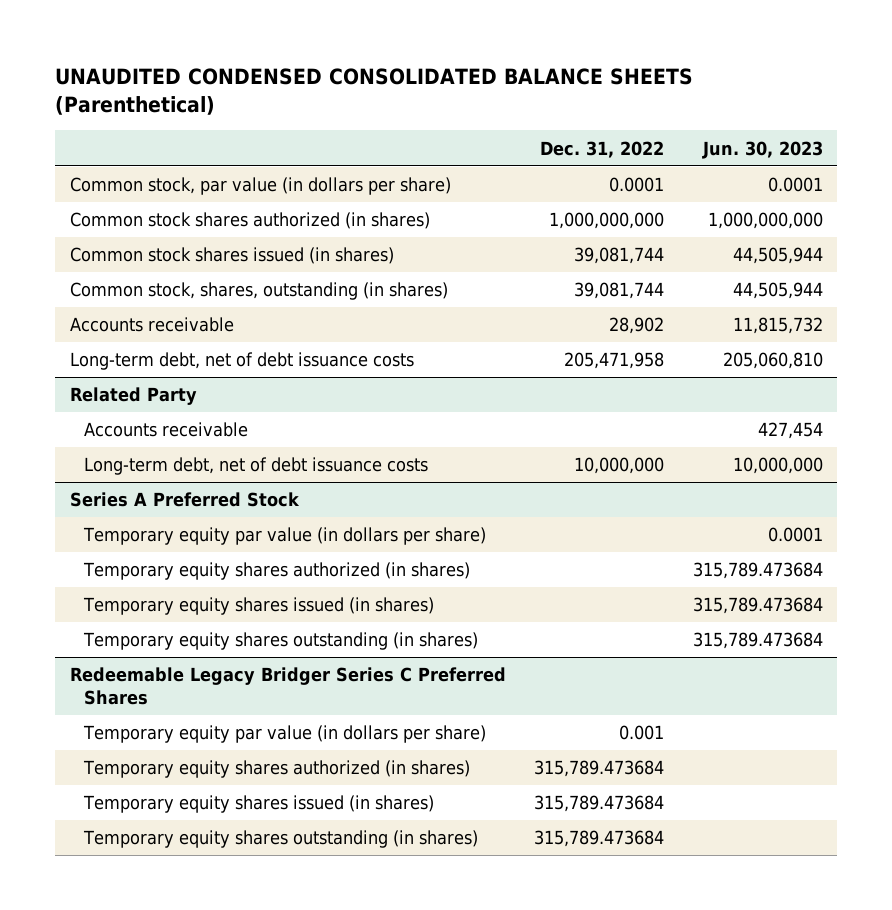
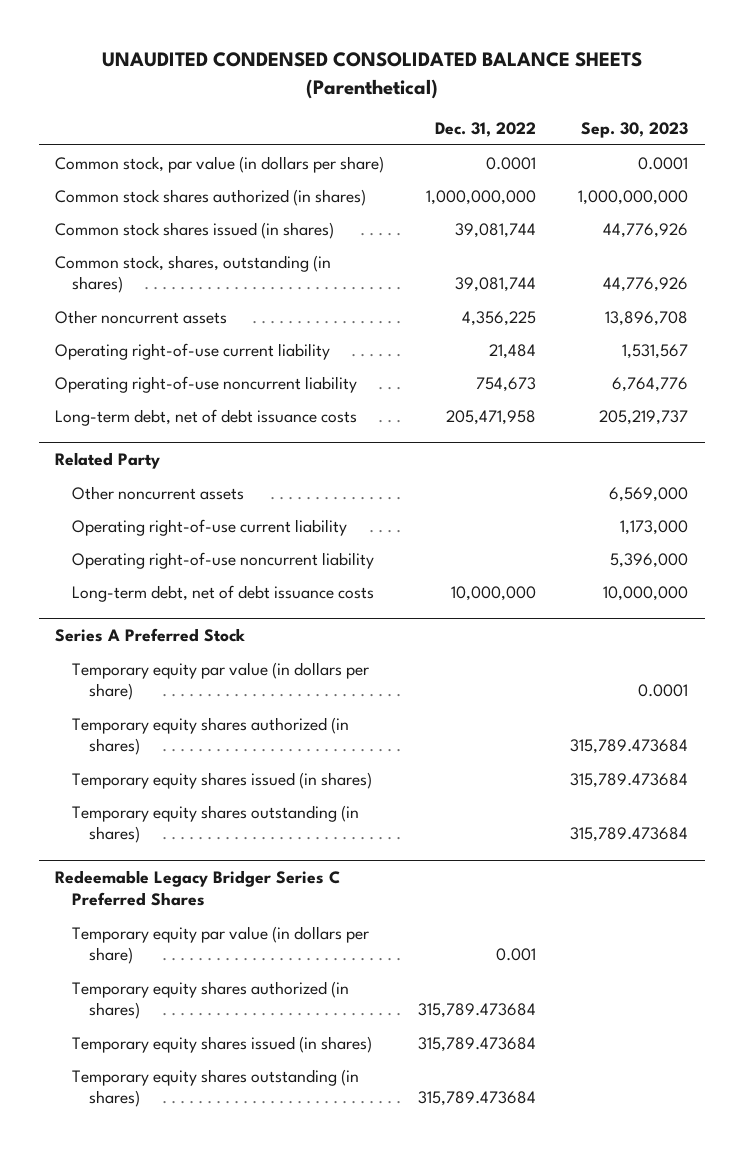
[701,140,823,159] Jun. 30, 2023 -> none
none -> [580,122,688,139] Sep. 30, 2023
[69,317,234,333] Accounts receivable -> none
none -> [55,309,228,324] Other noncurrent assets
none -> [55,342,331,360] Operating right-of-use current liability
none -> [55,375,358,393] Operating right-of-use noncurrent liability
[83,422,248,438] Accounts receivable -> none
none -> [72,485,245,500] Other noncurrent assets
none -> [72,518,348,536] Operating right-of-use current liability
none -> [72,551,375,569] Operating right-of-use noncurrent liability

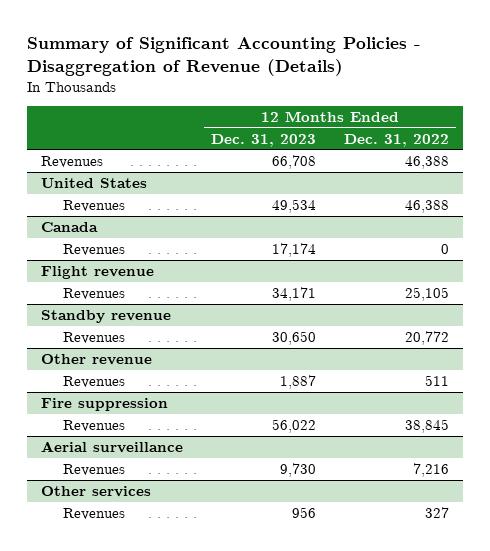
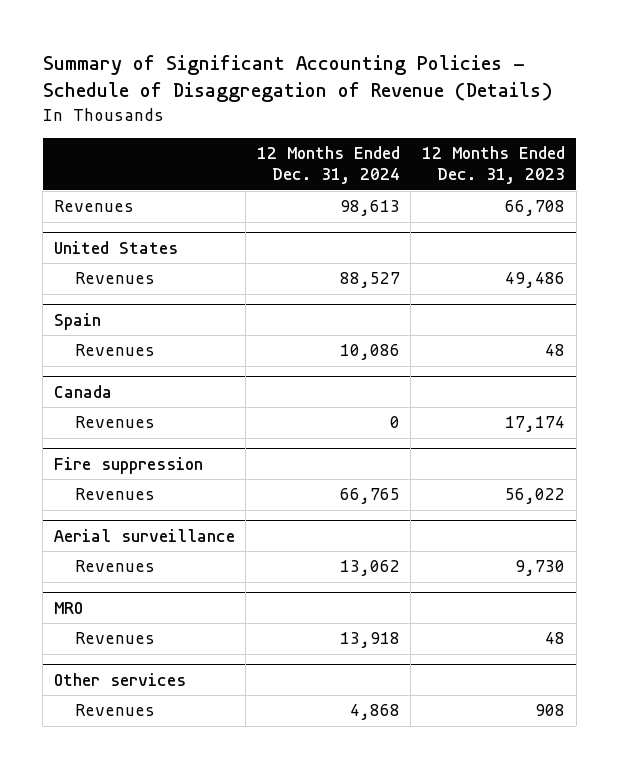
[26,37,421,77] Summary of Significant Accounting Policies - Disaggregation of Revenue (Details) -> [42,54,553,102] Summary of Significant Accounting Policies - Schedule of Disaggregation of Revenue (Details)
[344,133,450,147] Dec. 31, 2022 -> none
none -> [256,146,400,185] 12 Months Ended Dec. 31, 2024
[271,198,316,213] 49,534 -> [505,272,566,289] 49,486
none -> [53,312,101,330] Spain
none -> [75,344,156,357] Revenues
[40,265,154,279] Flight revenue -> none
[62,287,125,300] Revenues -> none
[40,309,171,323] Standby revenue -> none
[62,331,125,344] Revenues -> none
[40,353,152,365] Other revenue -> none
[62,375,125,388] Revenues -> none
none -> [53,601,83,614] MRO
none -> [75,632,156,645] Revenues
[291,506,316,518] 956 -> [535,704,566,717] 908

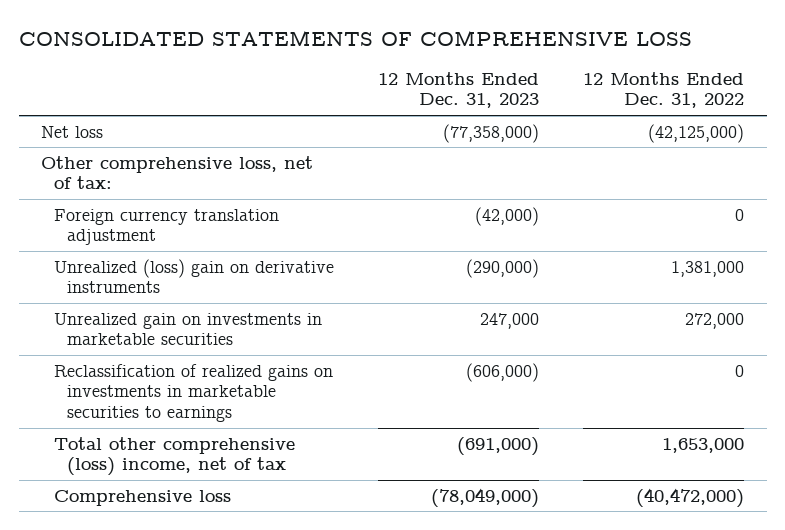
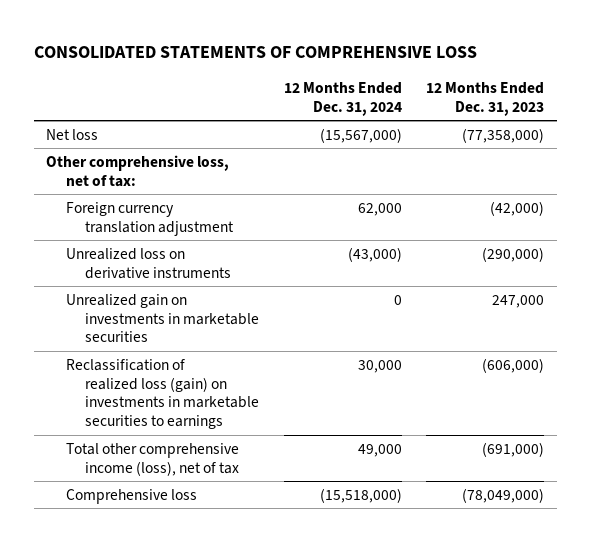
[583,71,745,109] 12 Months Ended Dec. 31, 2022 -> none
none -> [283,81,402,116] 12 Months Ended Dec. 31, 2024
[53,258,334,294] Unrealized (loss) gain on derivative instruments -> [65,247,231,279] Unrealized loss on derivative instruments
[53,363,333,423] Reclassification of realized gains on investments in marketable securities to earnings -> [65,358,259,430] Reclassification of realized loss (gain) on investments in marketable securities to earnings
[53,436,295,477] Total other comprehensive (loss) income, net of tax -> [65,442,239,476] Total other comprehensive income (loss), net of tax

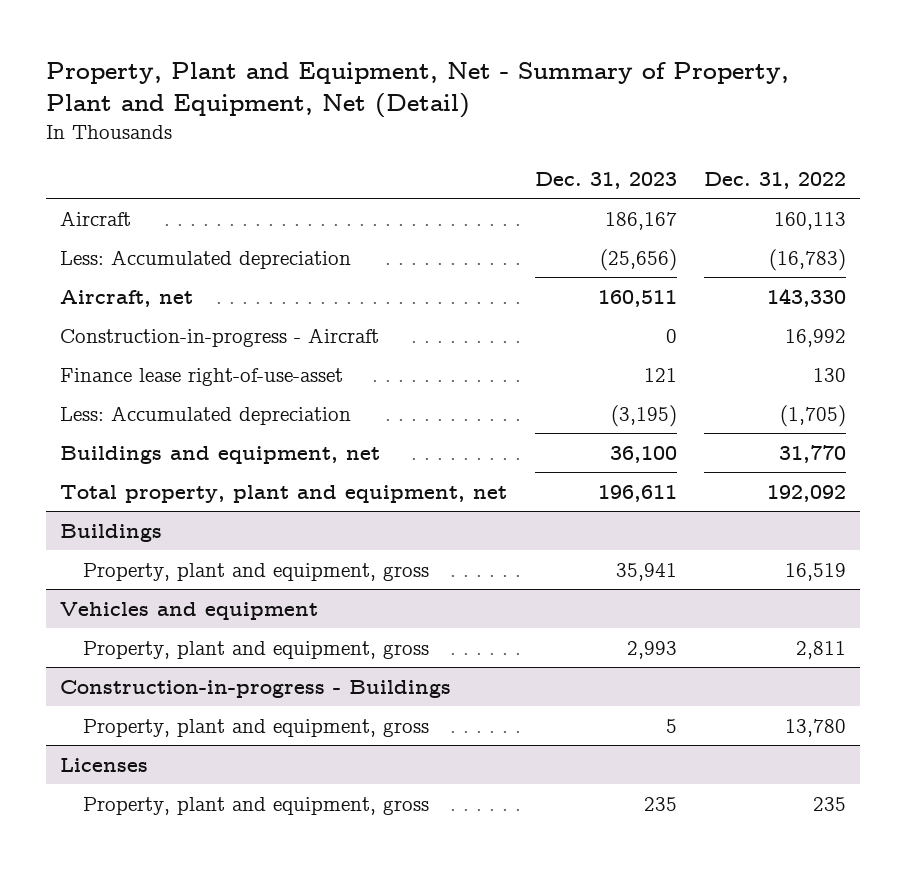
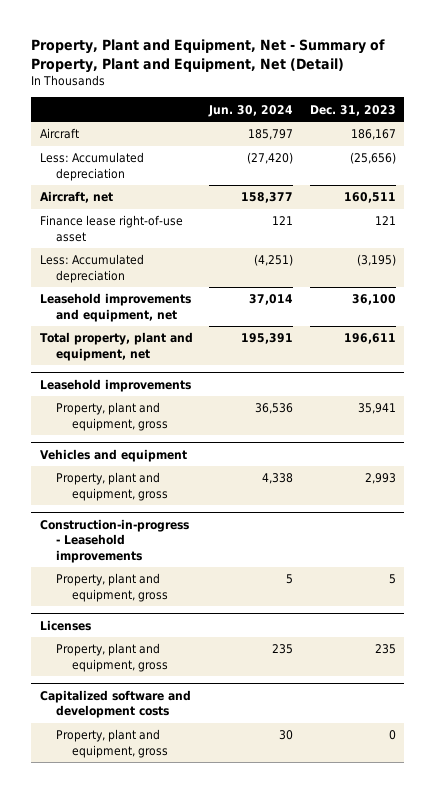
[704,171,847,189] Dec. 31, 2022 -> none
none -> [208,104,294,117] Jun. 30, 2024
[60,327,380,347] Construction-in-progress - Aircraft -> none
[60,367,344,386] Finance lease right-of-use-asset -> [39,215,183,242] Finance lease right-of-use asset
[60,445,381,464] Buildings and equipment, net -> [39,293,191,322] Leasehold improvements and equipment, net
[60,523,163,542] Buildings -> none
none -> [39,378,191,392] Leasehold improvements
[60,679,452,698] Construction-in-progress - Buildings -> [39,518,189,563] Construction-in-progress - Leasehold improvements
none -> [39,689,191,719] Capitalized software and development costs
none -> [55,729,168,758] Property, plant and equipment, gross

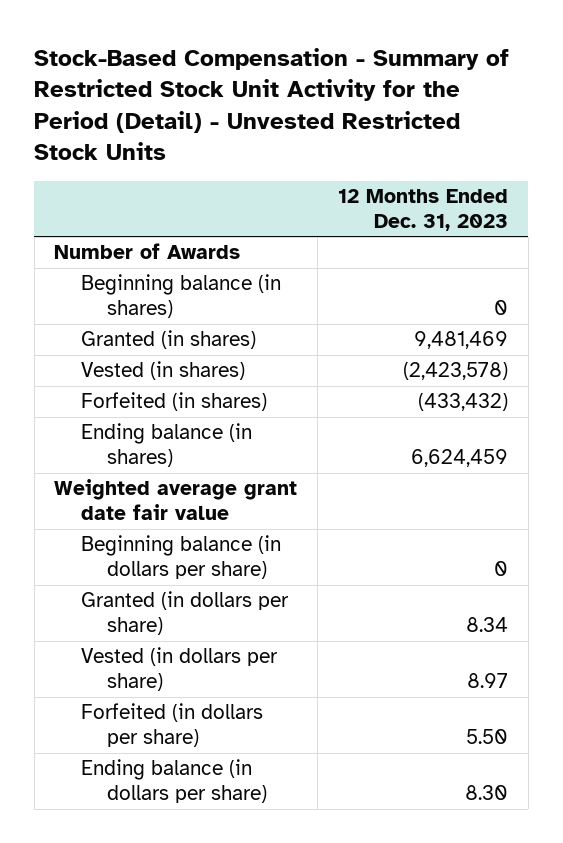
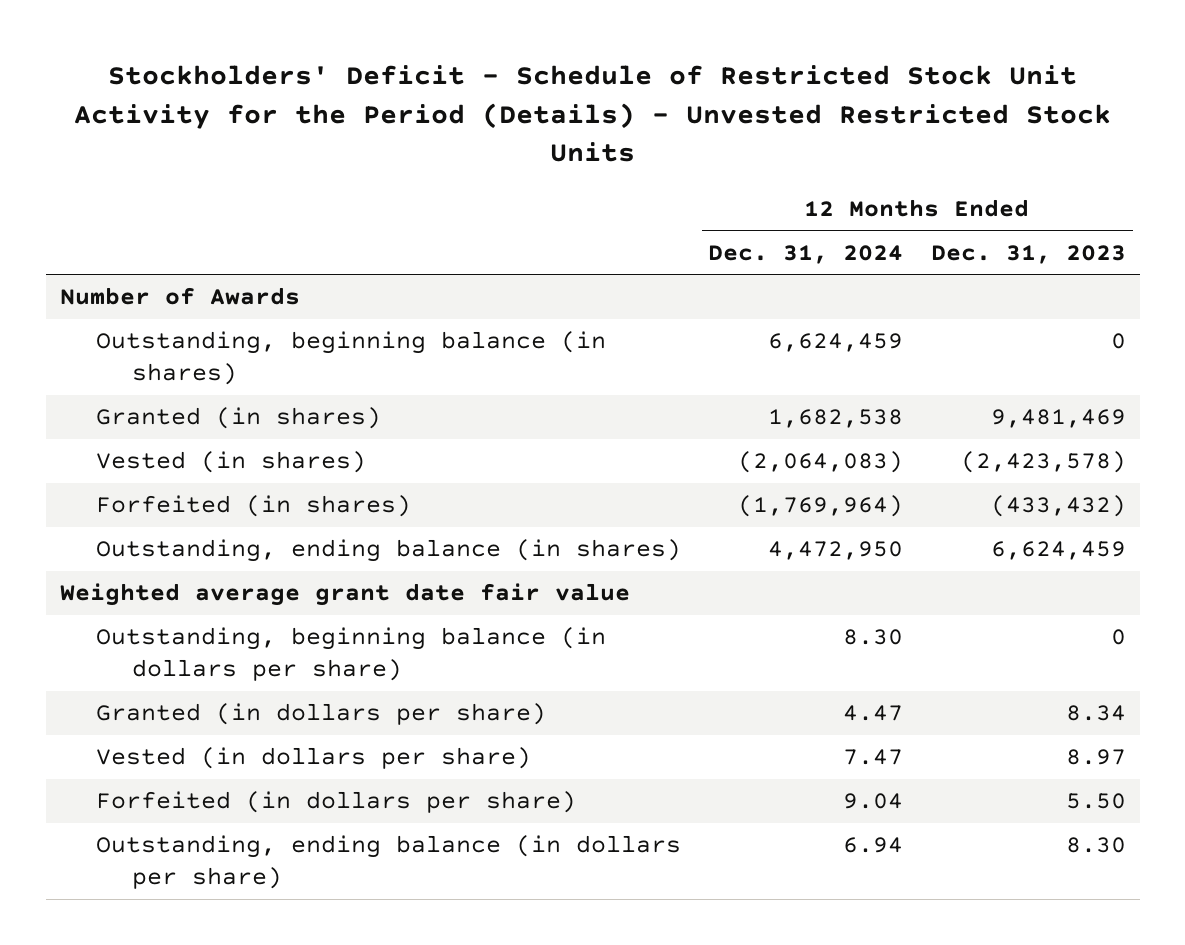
[34,47,510,161] Stock-Based Compensation - Summary of Restricted Stock Unit Activity for the Period (Detail) - Unvested Restricted Stock Units -> [73,65,1111,163] Stockholders' Deficit - Schedule of Restricted Stock Unit Activity for the Period (Details) - Unvested Restricted Stock Units
none -> [708,244,904,264] Dec. 31, 2024
[80,274,281,319] Beginning balance (in shares) -> [95,331,606,386] Outstanding, beginning balance (in shares)
[80,423,252,468] Ending balance (in shares) -> [95,539,681,563] Outstanding, ending balance (in shares)
[80,535,281,580] Beginning balance (in dollars per share) -> [95,627,606,682] Outstanding, beginning balance (in dollars per share)
[80,759,267,804] Ending balance (in dollars per share) -> [95,835,681,890] Outstanding, ending balance (in dollars per share)

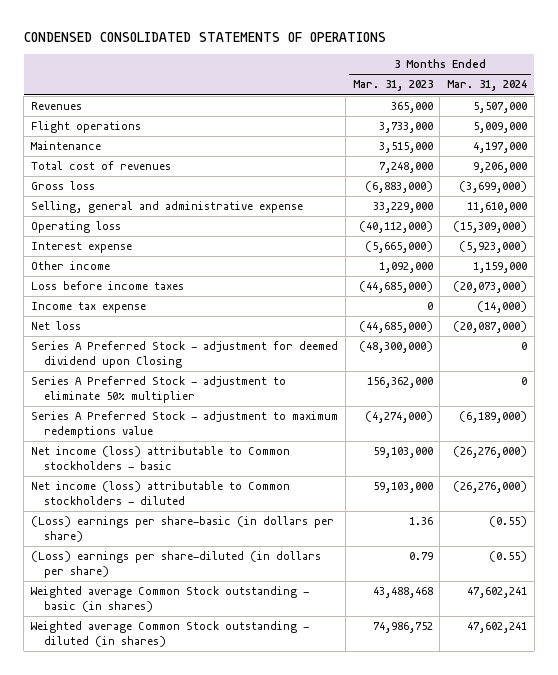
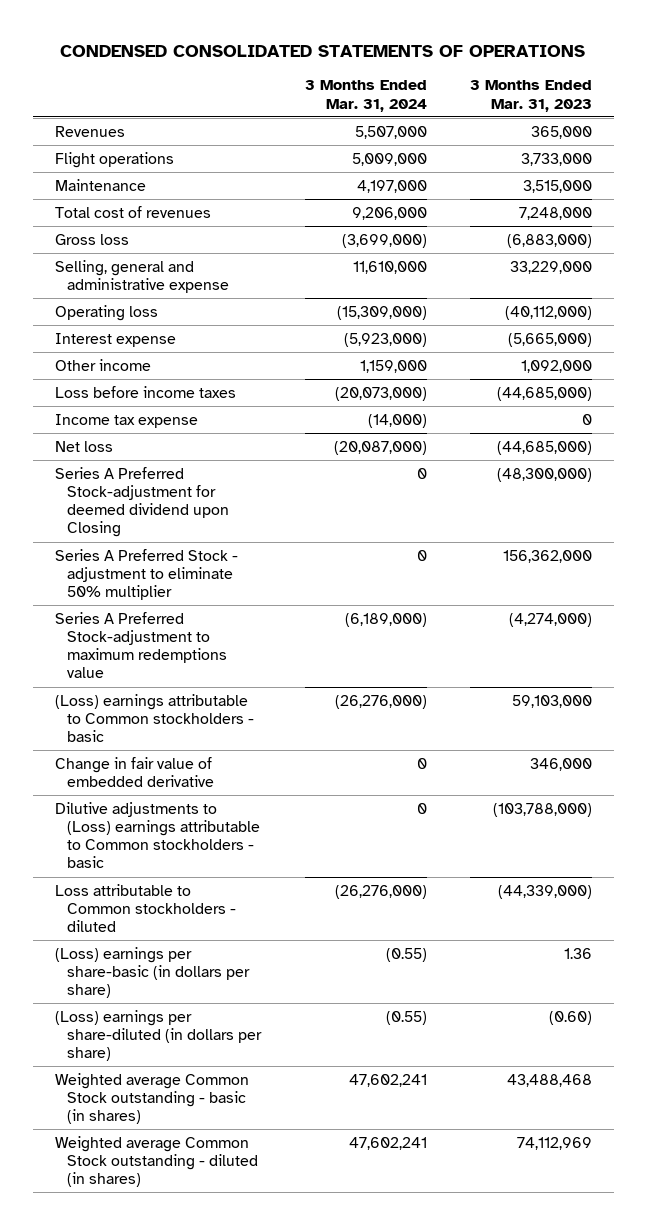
[31,341,339,369] Series A Preferred Stock - adjustment for deemed dividend upon Closing -> [54,466,230,538] Series A Preferred Stock-adjustment for deemed dividend upon Closing
[31,411,339,439] Series A Preferred Stock - adjustment to maximum redemptions value -> [54,611,228,679] Series A Preferred Stock-adjustment to maximum redemptions value
[31,446,291,471] Net income (loss) attributable to Common stockholders - basic -> [54,693,255,743] (Loss) earnings attributable to Common stockholders - basic
none -> [54,756,215,787] Change in fair value of embedded derivative
none -> [54,801,261,869] Dilutive adjustments to (Loss) earnings attributable to Common stockholders - basic
[31,481,291,506] Net income (loss) attributable to Common stockholders - diluted -> [54,883,237,933] Loss attributable to Common stockholders - diluted
[372,482,433,494] 59,103,000 -> [497,884,592,899] (44,339,000)
[408,552,433,561] 0.79 -> [548,1010,592,1025] (0.60)
[372,622,433,634] 74,986,752 -> [516,1136,592,1150] 74,112,969

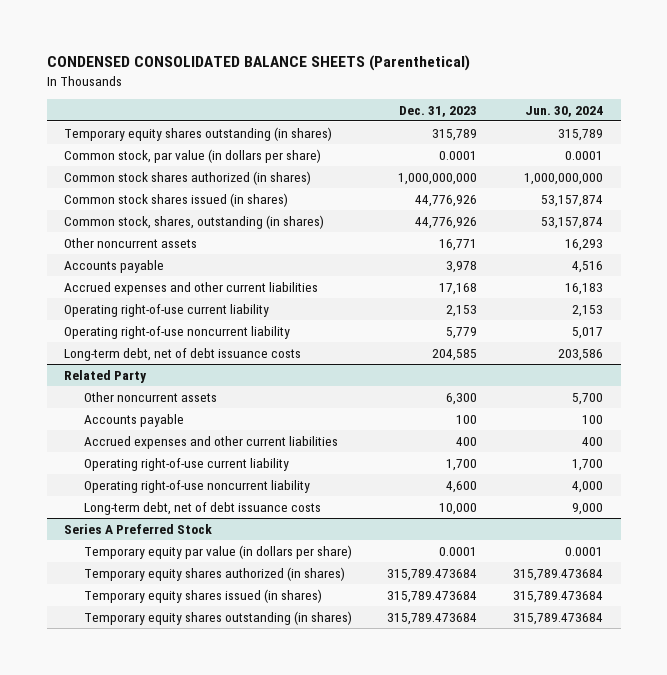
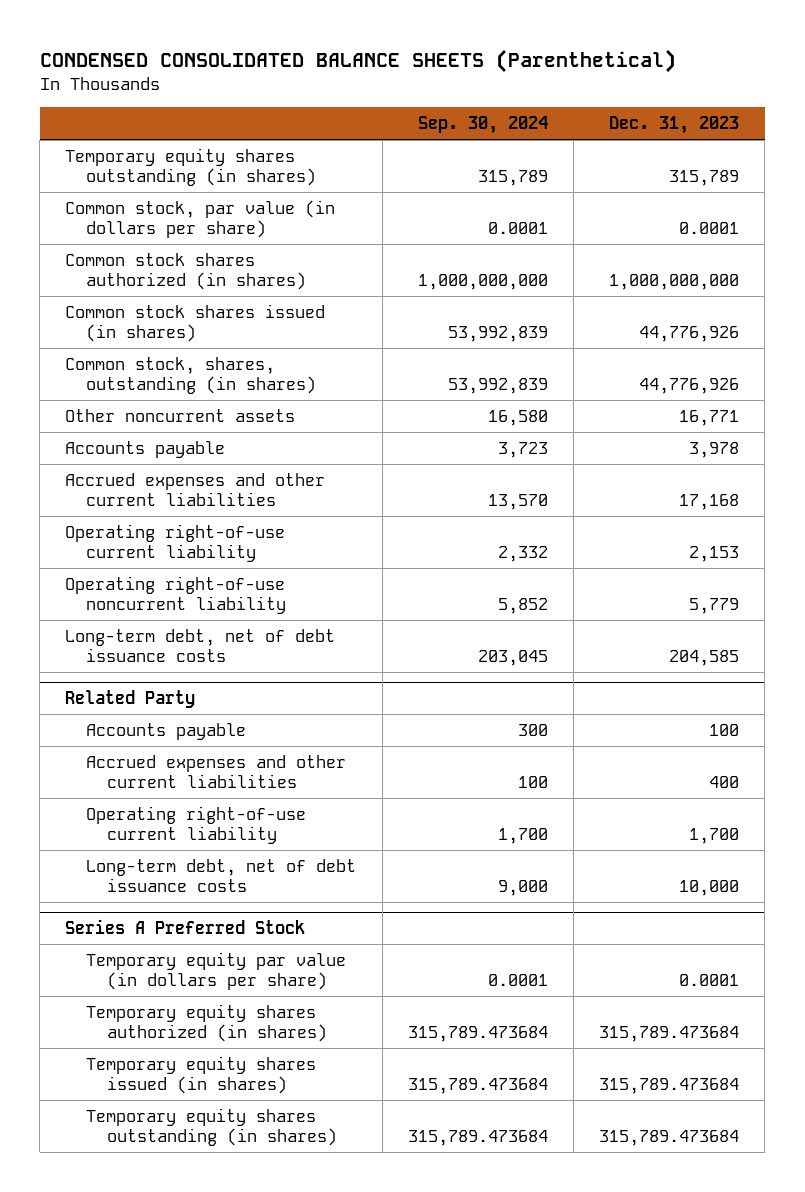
[524,105,603,117] Jun. 30, 2024 -> none
none -> [417,116,548,135] Sep. 30, 2024
[83,391,217,402] Other noncurrent assets -> none
[83,479,310,493] Operating right-of-use noncurrent liability -> none

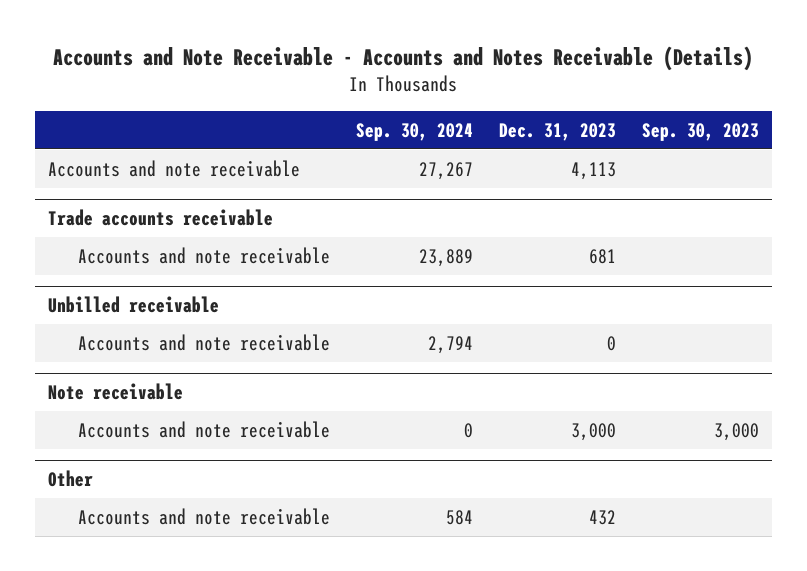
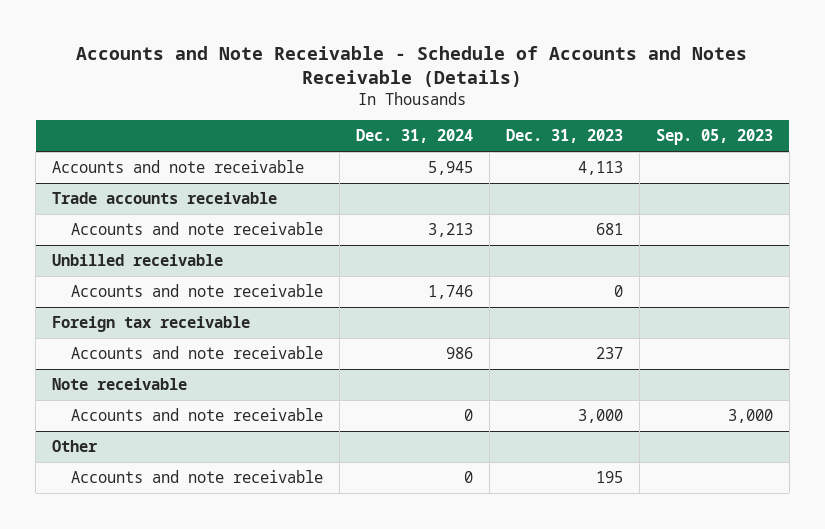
[53,45,754,71] Accounts and Note Receivable - Accounts and Notes Receivable (Details) -> [76,45,748,87] Accounts and Note Receivable - Schedule of Accounts and Notes Receivable (Details)
[356,122,474,141] Sep. 30, 2024 -> none
[642,122,760,141] Sep. 30, 2023 -> none
none -> [356,129,474,144] Dec. 31, 2024
none -> [655,129,773,146] Sep. 05, 2023
none -> [51,315,250,332] Foreign tax receivable
none -> [71,345,324,359] Accounts and note receivable
[589,509,617,525] 432 -> [596,470,624,483] 195

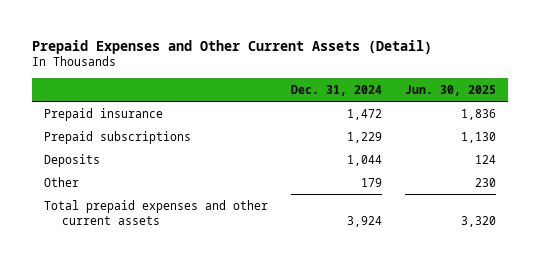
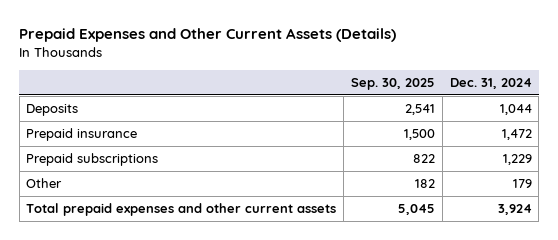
[32,39,433,54] Prepaid Expenses and Other Current Assets (Detail) -> [19,28,397,43] Prepaid Expenses and Other Current Assets (Details)
[405,84,497,96] Jun. 30, 2025 -> none
none -> [350,78,435,91] Sep. 30, 2025
[43,153,100,167] Deposits -> [26,104,79,117] Deposits

